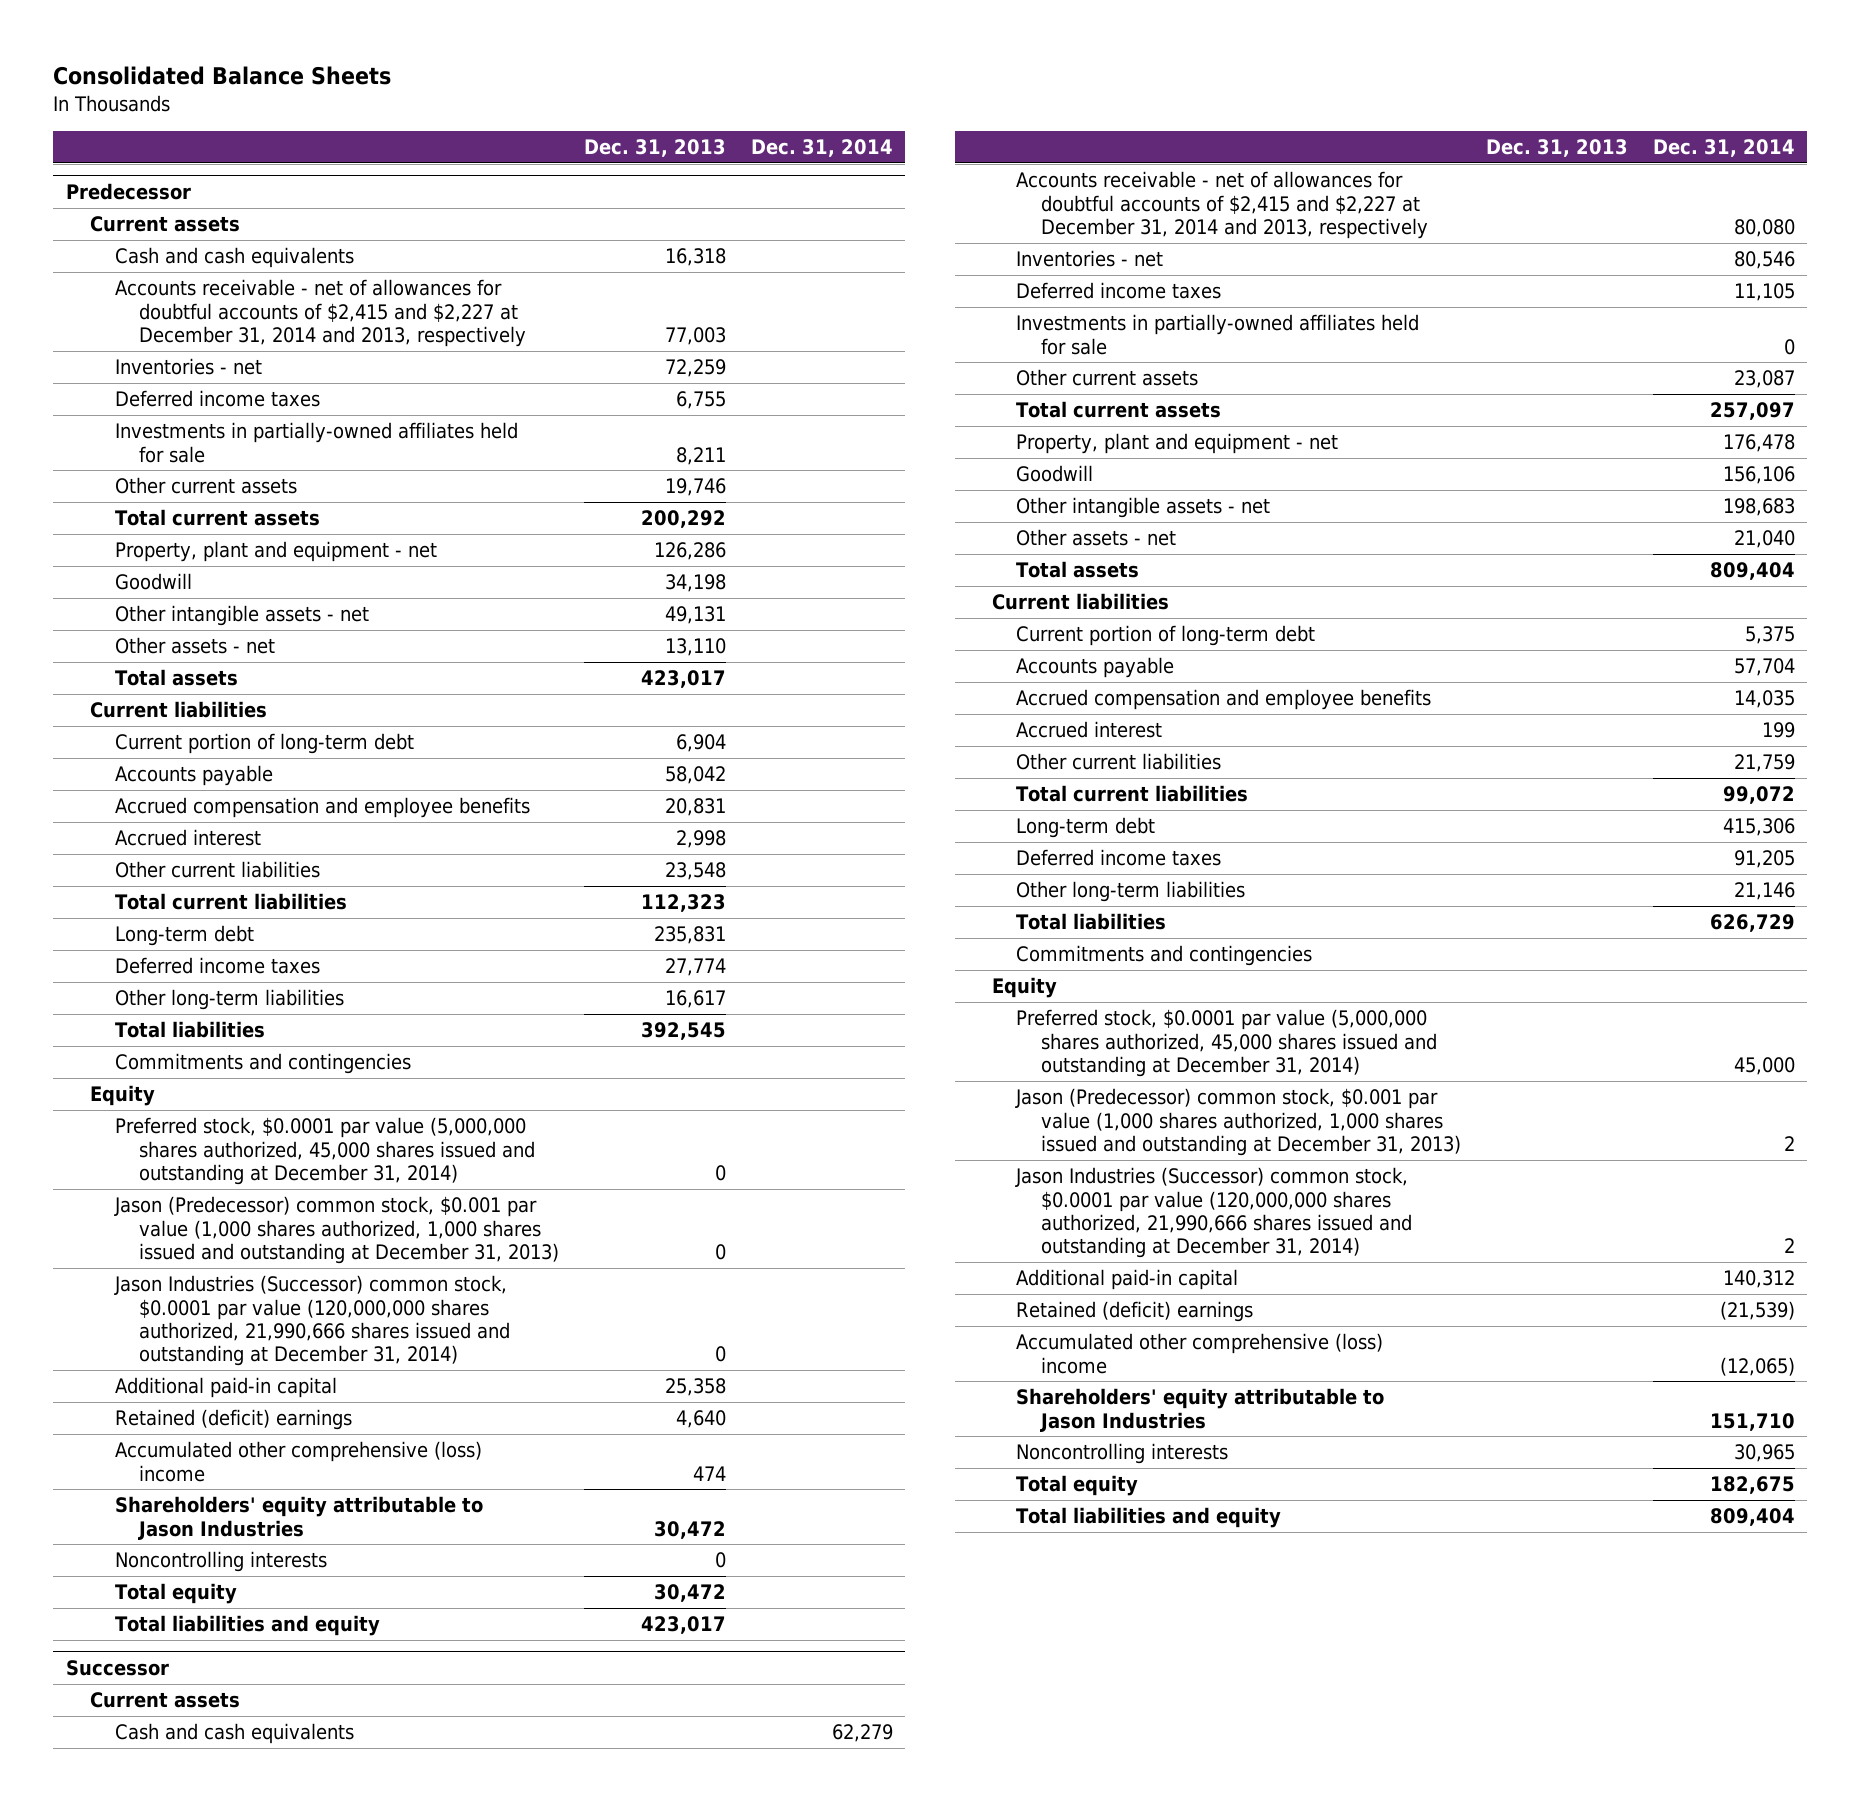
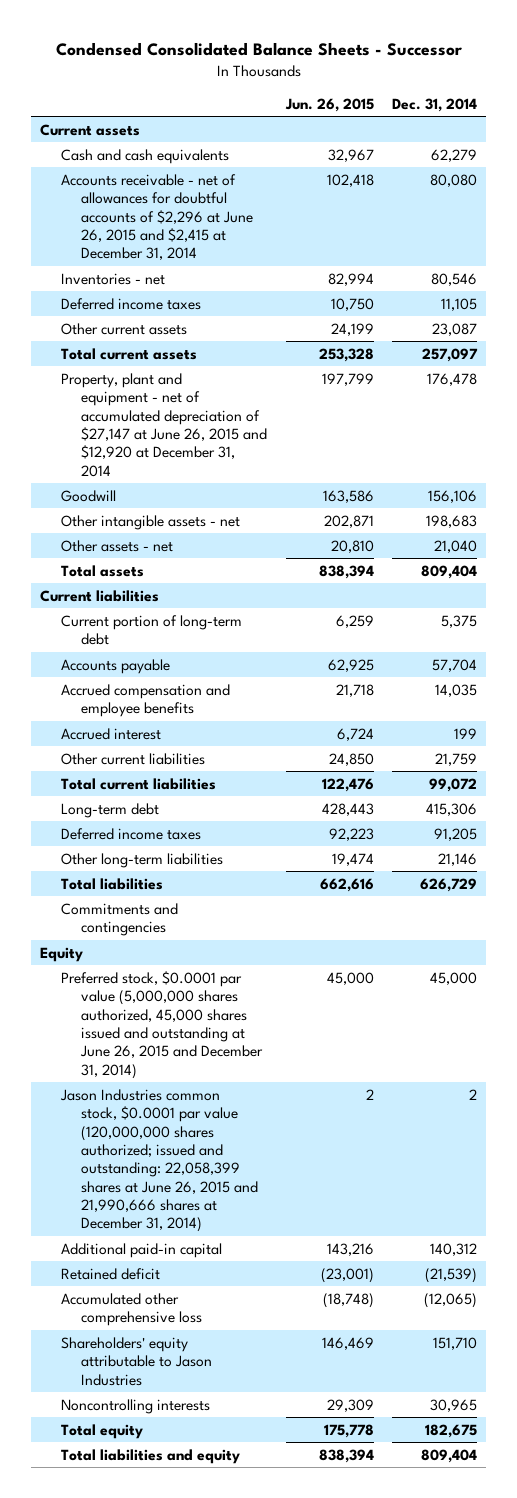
[53,66,392,86] Consolidated Balance Sheets -> [55,41,462,56] Condensed Consolidated Balance Sheets - Successor
[584,138,727,157] Dec. 31, 2013 -> none
none -> [284,97,374,112] Jun. 26, 2015
[65,182,191,200] Predecessor -> none
[90,216,241,233] Current assets -> none
[114,247,354,269] Cash and cash equivalents -> none
[114,279,527,347] Accounts receivable - net of allowances for doubtful accounts of $2,415 and $2,227 at December 31, 2014 and 2013, respectively -> none
[114,358,262,376] Inventories - net -> none
[114,390,320,408] Deferred income taxes -> none
[114,422,518,463] Investments in partially-owned affiliates held for sale -> none
[114,477,297,495] Other current assets -> none
[114,509,320,527] Total current assets -> none
[114,541,437,563] Property, plant and equipment - net -> none
[114,573,192,591] Goodwill -> none
[114,605,369,627] Other intangible assets - net -> none
[114,637,275,655] Other assets - net -> none
[114,669,238,687] Total assets -> none
[90,701,268,719] Current liabilities -> none
[114,733,414,755] Current portion of long-term debt -> none
[114,765,273,787] Accounts payable -> none
[114,797,530,819] Accrued compensation and employee benefits -> none
[114,829,261,847] Accrued interest -> none
[114,861,320,879] Other current liabilities -> none
[114,893,347,911] Total current liabilities -> none
[114,925,254,947] Long-term debt -> none
[114,957,320,975] Deferred income taxes -> none
[114,989,344,1011] Other long-term liabilities -> none
[114,1021,265,1039] Total liabilities -> none
[114,1053,411,1075] Commitments and contingencies -> none
[90,1085,156,1107] Equity -> none
[114,1117,536,1185] Preferred stock, $0.0001 par value (5,000,000 shares authorized, 45,000 shares issued and outstanding at December 31, 2014) -> none
[113,1196,560,1264] Jason (Predecessor) common stock, $0.001 par value (1,000 shares authorized, 1,000 shares issued and outstanding at December 31, 2013) -> none
[113,1275,511,1367] Jason Industries (Successor) common stock, $0.0001 par value (120,000,000 shares authorized, 21,990,666 shares issued and outstanding at December 31, 2014) -> none
[114,1377,337,1399] Additional paid-in capital -> none
[114,1409,352,1431] Retained (deficit) earnings -> none
[114,1441,482,1482] Accumulated other comprehensive (loss) income -> none
[114,1496,483,1540] Shareholders' equity attributable to Jason Industries -> none
[114,1551,327,1573] Noncontrolling interests -> none
[114,1583,237,1605] Total equity -> none
[114,1615,380,1637] Total liabilities and equity -> none
[65,1659,169,1676] Successor -> none
[1016,171,1428,239] Accounts receivable - net of allowances for doubtful accounts of $2,415 and $2,227 at December 31, 2014 and 2013, respectively -> [60,173,254,261] Accounts receivable - net of allowances for doubtful accounts of $2,296 at June 26, 2015 and $2,415 at December 31, 2014
[1016,314,1420,355] Investments in partially-owned affiliates held for sale -> none
[1016,433,1339,455] Property, plant and equipment - net -> [60,372,268,477] Property, plant and equipment - net of accumulated depreciation of $27,147 at June 26, 2015 and $12,920 at December 31, 2014
[1015,1167,1412,1259] Jason Industries (Successor) common stock, $0.0001 par value (120,000,000 shares authorized, 21,990,666 shares issued and outstanding at December 31, 2014) -> none
[1016,1009,1437,1077] Preferred stock, $0.0001 par value (5,000,000 shares authorized, 45,000 shares issued and outstanding at December 31, 2014) -> [60,970,264,1079] Preferred stock, $0.0001 par value (5,000,000 shares authorized, 45,000 shares issued and outstanding at June 26, 2015 and December 31, 2014)
[1015,1088,1461,1156] Jason (Predecessor) common stock, $0.001 par value (1,000 shares authorized, 1,000 shares issued and outstanding at December 31, 2013) -> [59,1088,259,1233] Jason Industries common stock, $0.0001 par value (120,000,000 shares authorized; issued and outstanding: 22,058,399 shares at June 26, 2015 and 21,990,666 shares at December 31, 2014)
[1016,1301,1254,1323] Retained (deficit) earnings -> [60,1267,160,1280] Retained deficit
[1016,1333,1384,1374] Accumulated other comprehensive (loss) income -> [60,1292,203,1327] Accumulated other comprehensive loss

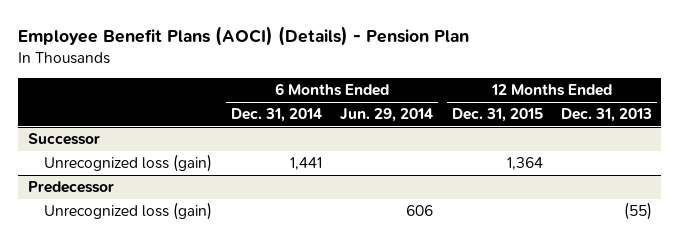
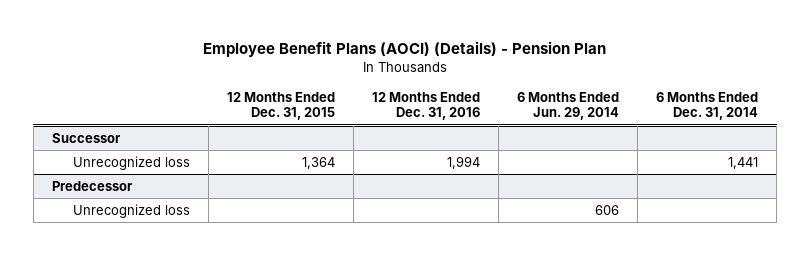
[561,108,653,123] Dec. 31, 2013 -> none
none -> [371,91,480,121] 12 Months Ended Dec. 31, 2016
[44,154,213,173] Unrecognized loss (gain) -> [72,156,190,171] Unrecognized loss
[44,202,213,221] Unrecognized loss (gain) -> [72,204,190,219] Unrecognized loss

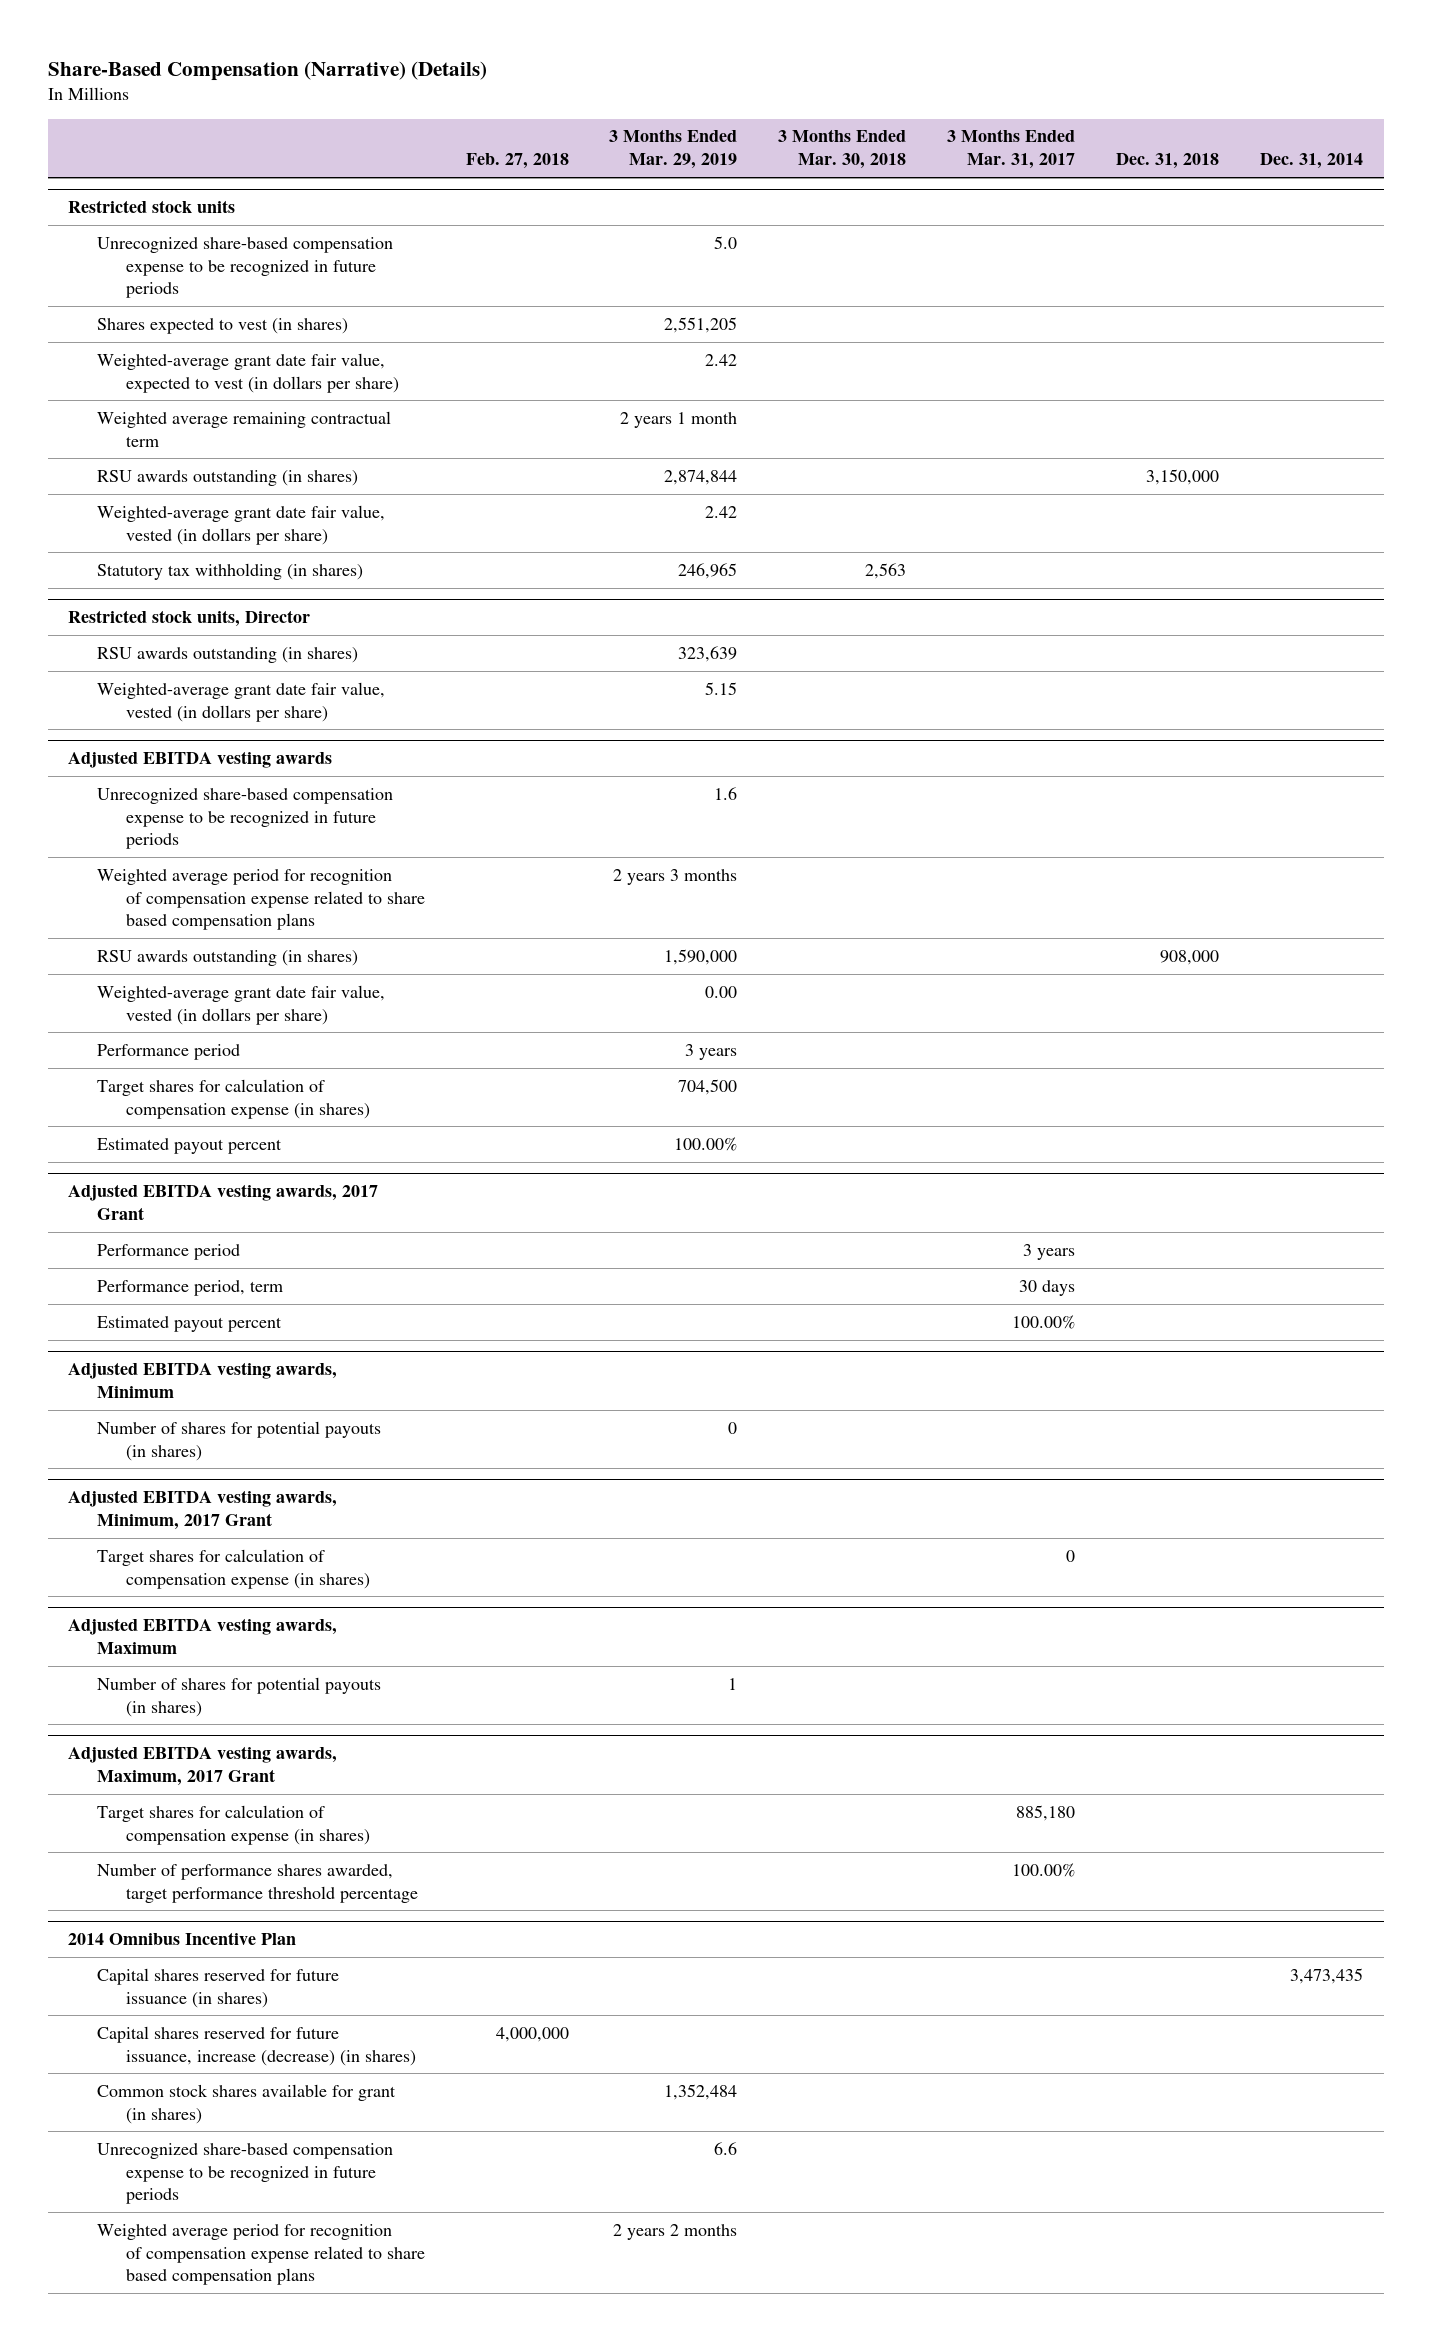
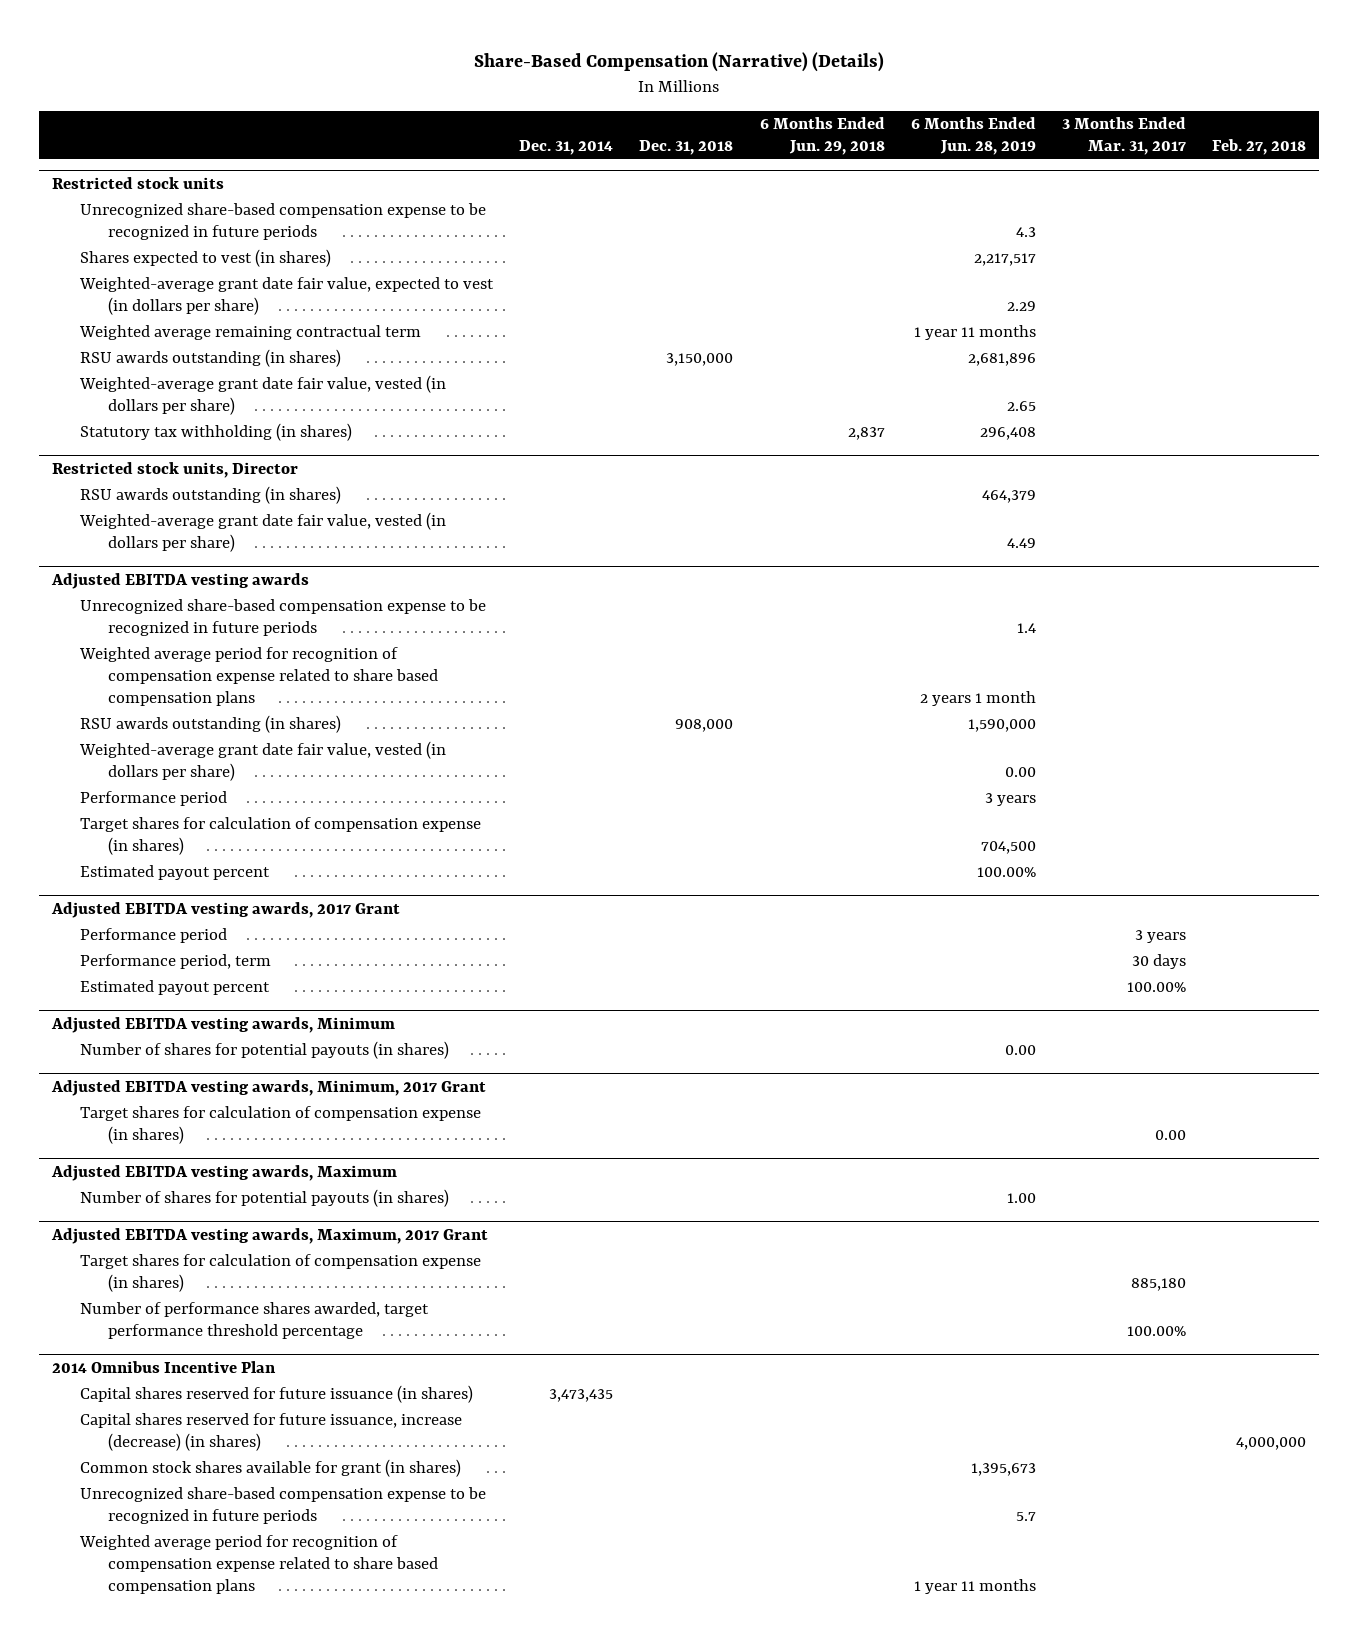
[609,129,738,170] 3 Months Ended Mar. 29, 2019 -> none
[778,129,907,170] 3 Months Ended Mar. 30, 2018 -> none
none -> [759,117,885,155] 6 Months Ended Jun. 29, 2018
none -> [910,117,1036,155] 6 Months Ended Jun. 28, 2019
[1066,1549,1076,1562] 0 -> [1154,1130,1186,1141] 0.00

